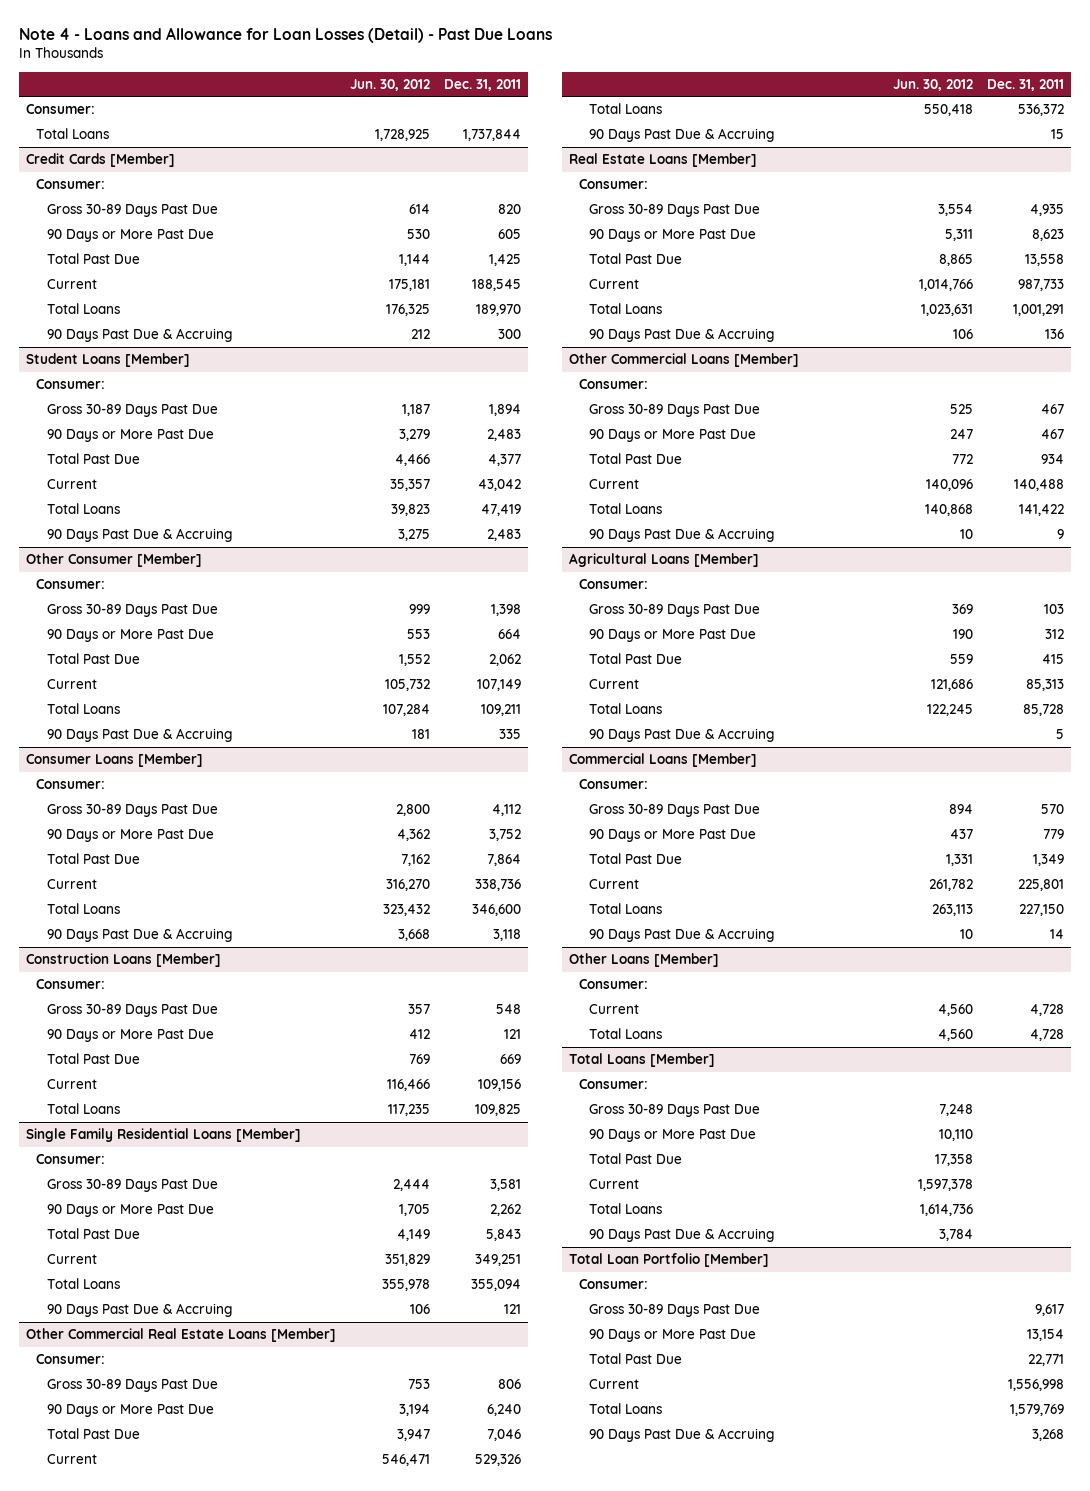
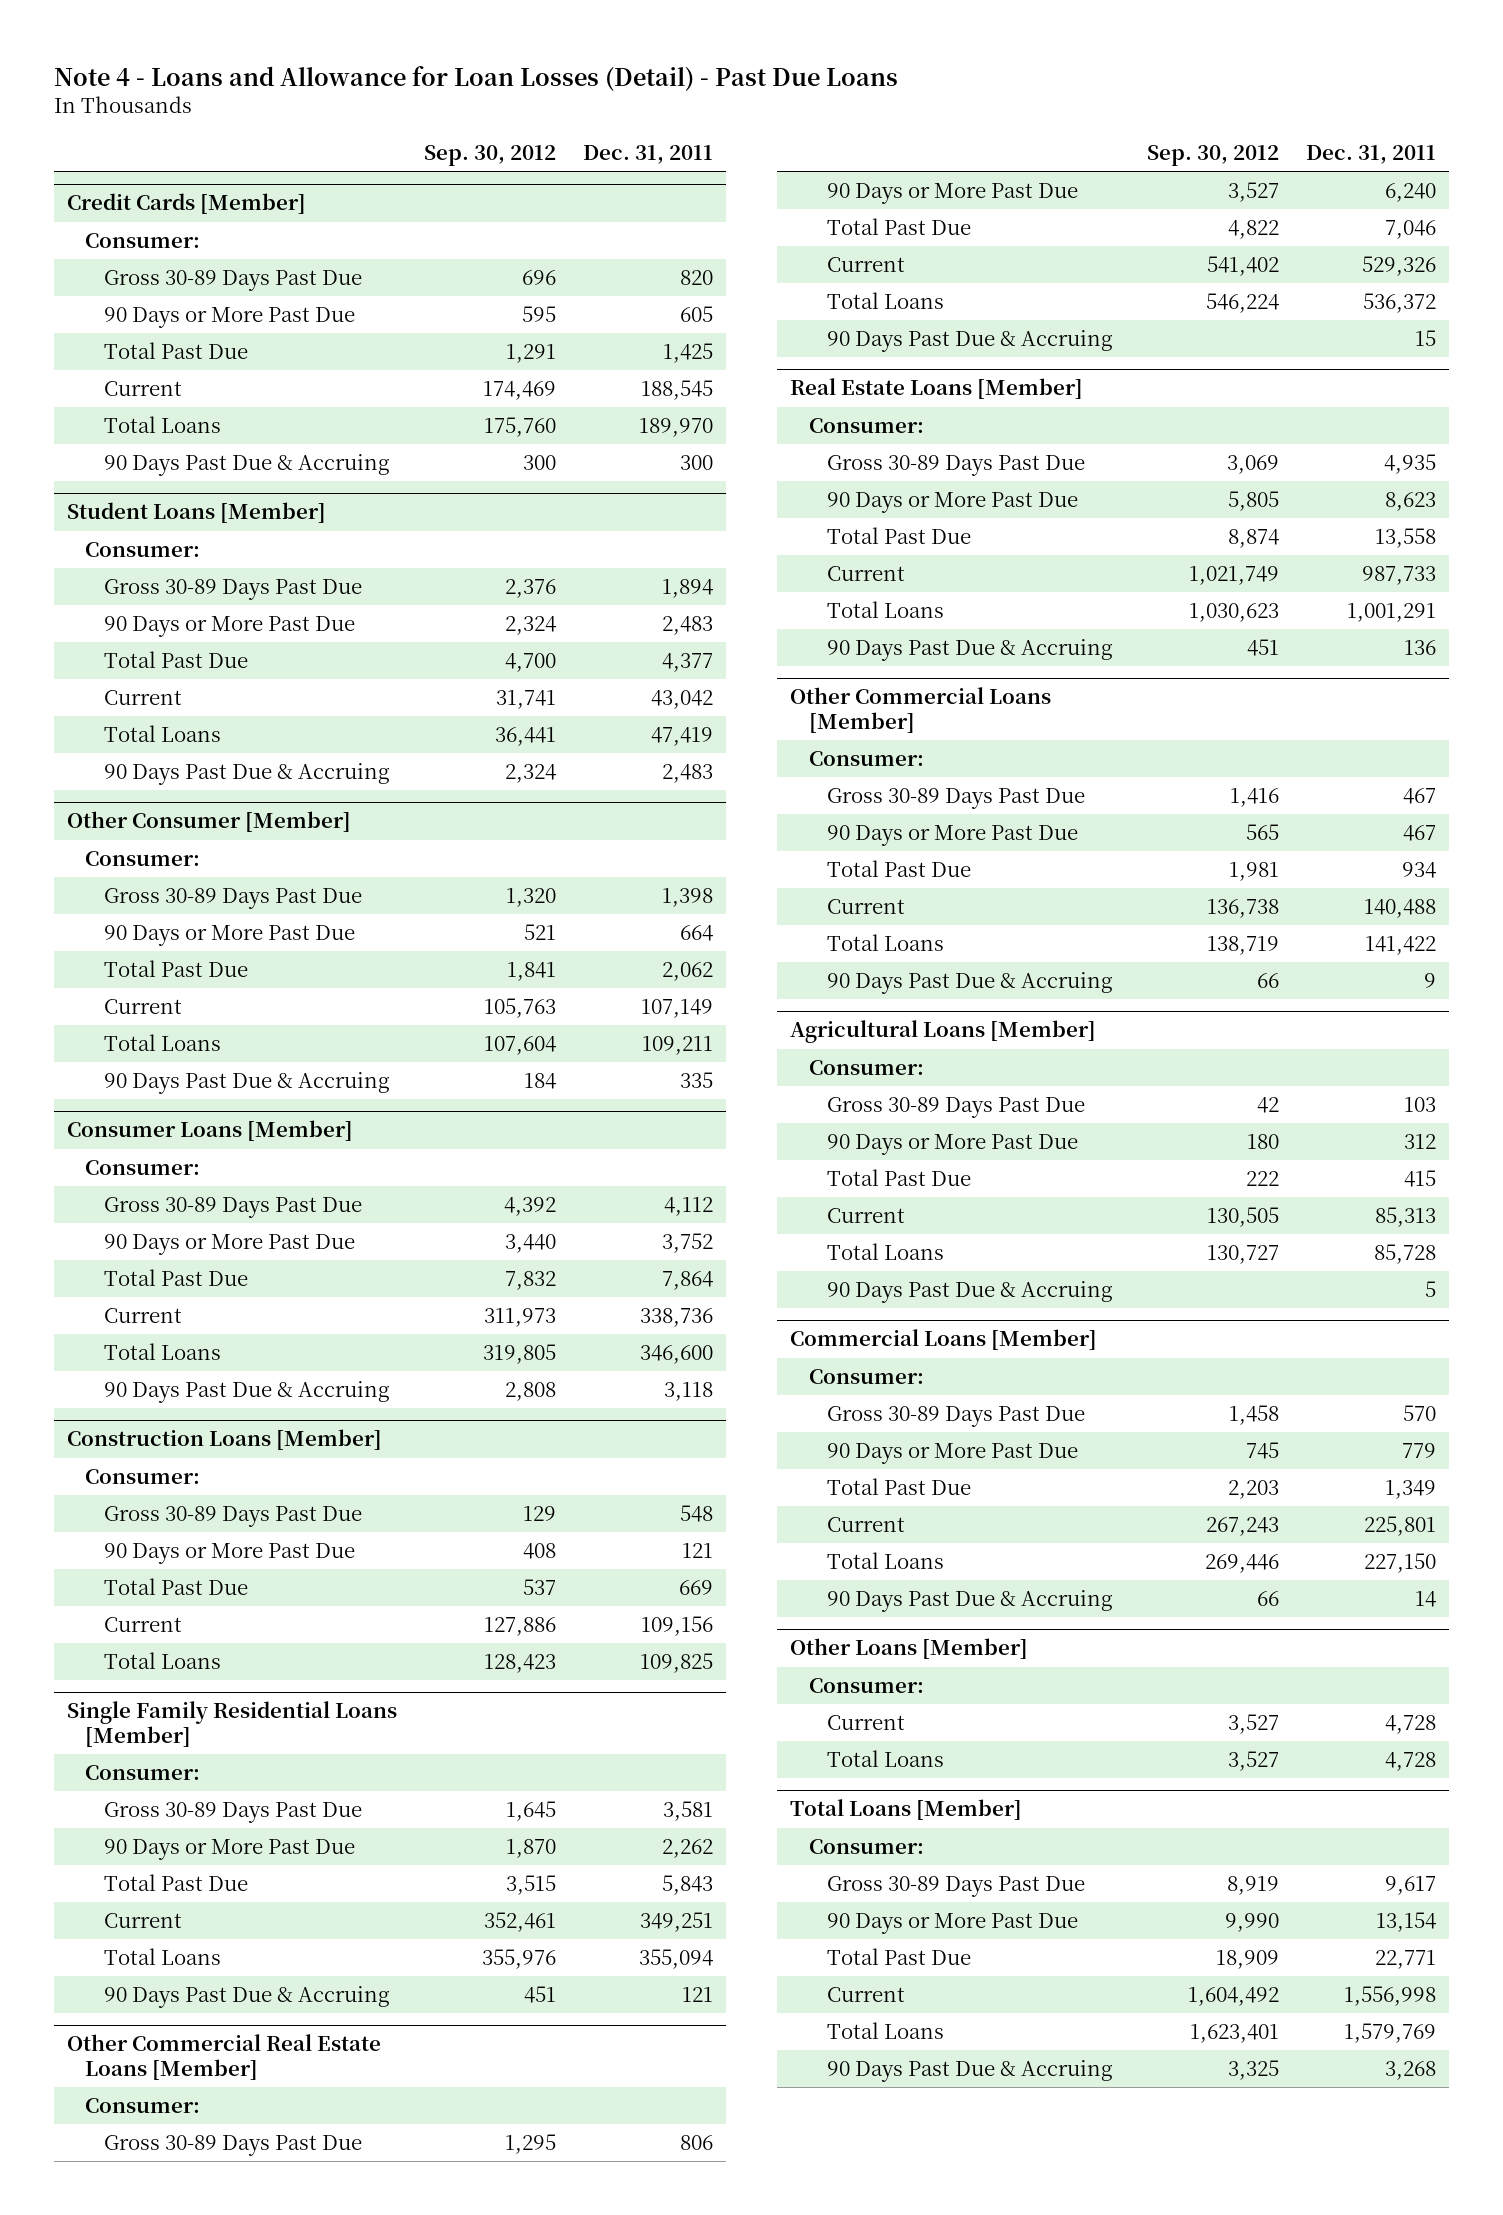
[350,78,431,91] Jun. 30, 2012 -> none
none -> [423,144,556,166] Sep. 30, 2012
[26,104,96,115] Consumer: -> none
[36,128,110,140] Total Loans -> none
[589,1104,761,1118] Gross 30-89 Days Past Due -> none
[589,1129,757,1143] 90 Days or More Past Due -> none
[589,1153,683,1165] Total Past Due -> none
[589,1179,640,1190] Current -> none
[589,1203,663,1215] Total Loans -> none
[589,1228,775,1243] 90 Days Past Due & Accruing -> none
[568,1253,769,1268] Total Loan Portfolio [Member] -> none
[579,1279,649,1290] Consumer: -> none

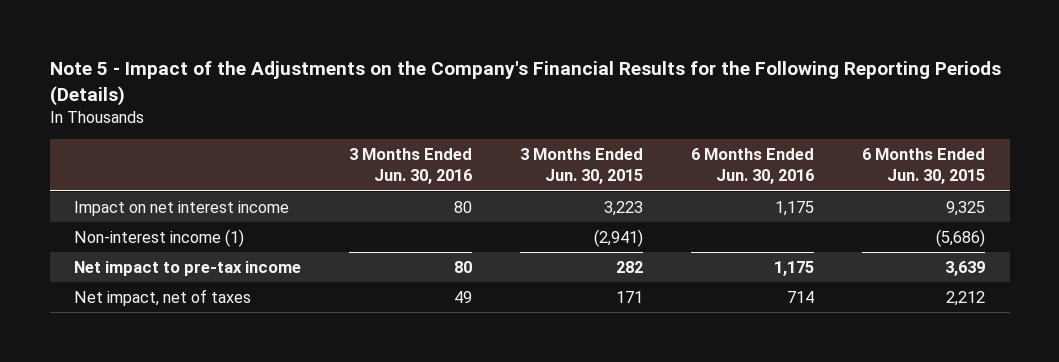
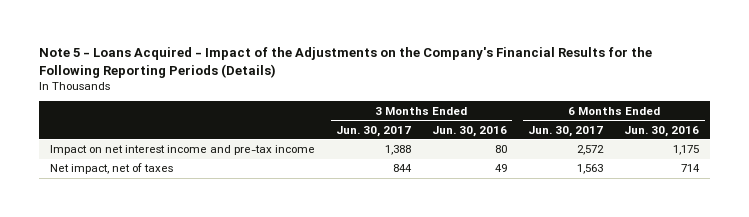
[49,61,1001,106] Note 5 - Impact of the Adjustments on the Company's Financial Results for the Following Reporting Periods (Details) -> [39,46,653,78] Note 5 - Loans Acquired - Impact of the Adjustments on the Company's Financial Results for the Following Reporting Periods (Details)
[520,148,644,185] 3 Months Ended Jun. 30, 2015 -> none
[862,148,986,185] 6 Months Ended Jun. 30, 2015 -> none
none -> [335,125,411,137] Jun. 30, 2017
none -> [528,125,604,137] Jun. 30, 2017
[73,228,244,247] Non-interest income (1) -> none
[73,260,301,276] Net impact to pre-tax income -> none
[73,200,289,216] Impact on net interest income -> [49,145,315,156] Impact on net interest income and pre-tax income

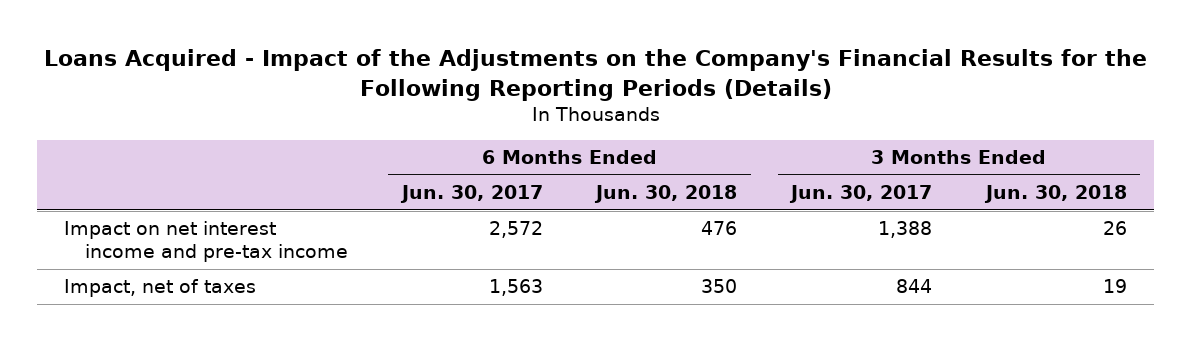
[39,46,653,78] Note 5 - Loans Acquired - Impact of the Adjustments on the Company's Financial Results for the Following Reporting Periods (Details) -> [43,49,1147,101] Loans Acquired - Impact of the Adjustments on the Company's Financial Results for the Following Reporting Periods (Details)
[432,125,508,137] Jun. 30, 2016 -> none
[624,125,700,137] Jun. 30, 2016 -> none
none -> [594,185,738,204] Jun. 30, 2018
none -> [983,185,1127,204] Jun. 30, 2018
[49,163,173,175] Net impact, net of taxes -> [64,279,257,298] Impact, net of taxes

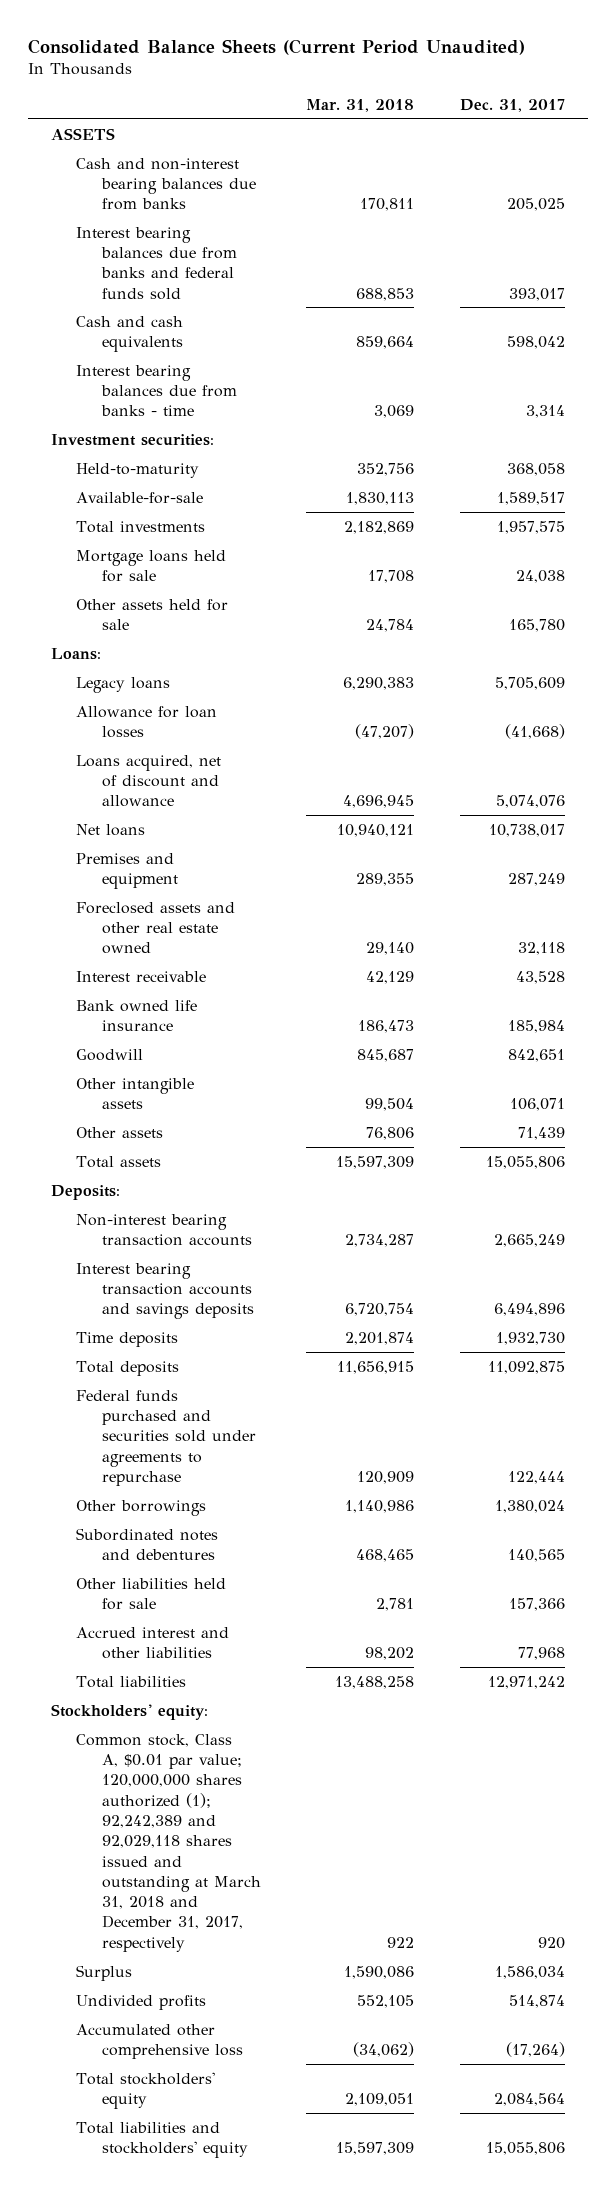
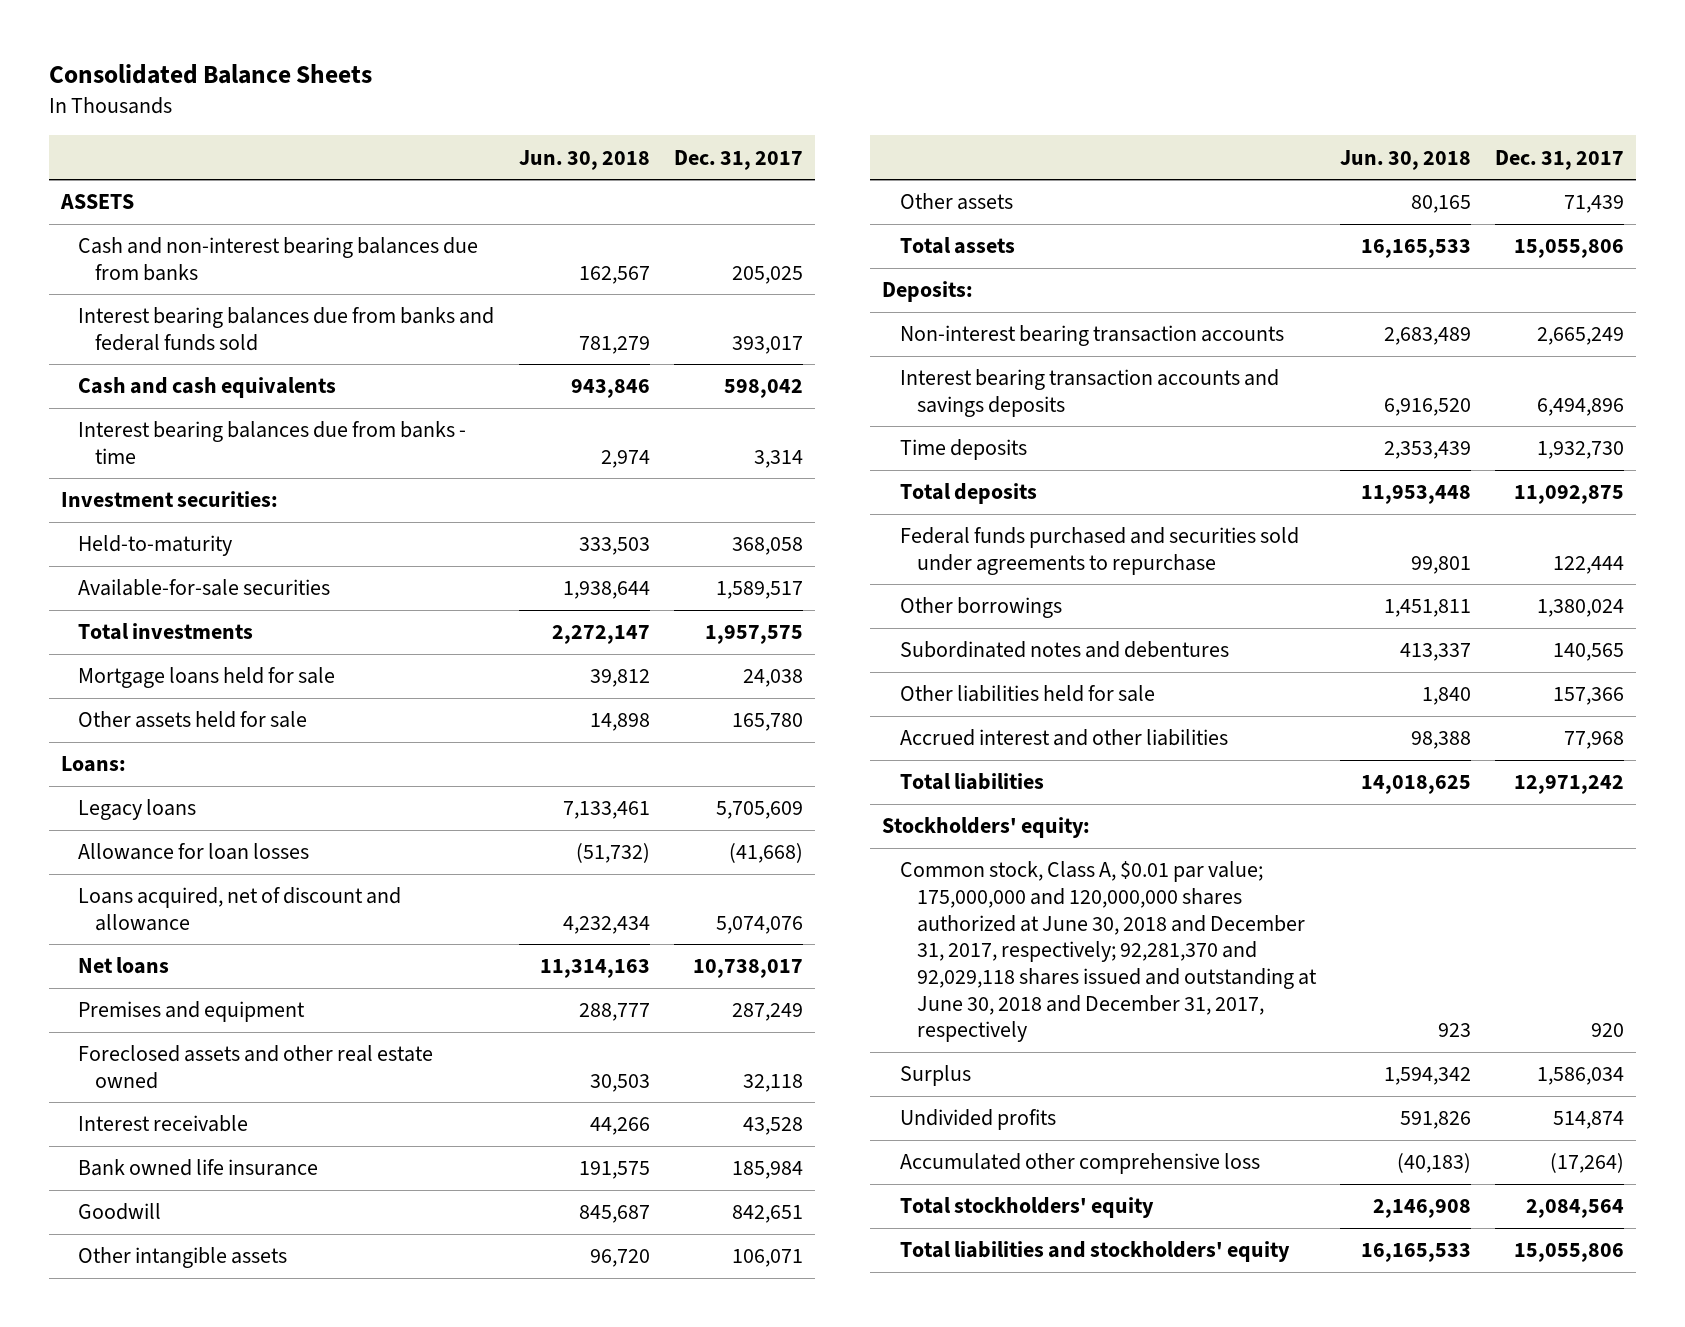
[28,38,526,55] Consolidated Balance Sheets (Current Period Unaudited) -> [48,64,372,85] Consolidated Balance Sheets
[306,99,415,113] Mar. 31, 2018 -> none
none -> [518,149,650,170] Jun. 30, 2018
[76,491,204,504] Available-for-sale -> [78,579,331,597] Available-for-sale securities
[76,1733,261,1952] Common stock, Class A, $0.01 par value; 120,000,000 shares authorized (1); 92,242,389 and 92,029,118 shares issued and outstanding at March 31, 2018 and December 31, 2017, respectively -> [899,861,1318,1043] Common stock, Class A, $0.01 par value; 175,000,000 and 120,000,000 shares authorized at June 30, 2018 and December 31, 2017, respectively; 92,281,370 and 92,029,118 shares issued and outstanding at June 30, 2018 and December 31, 2017, respectively

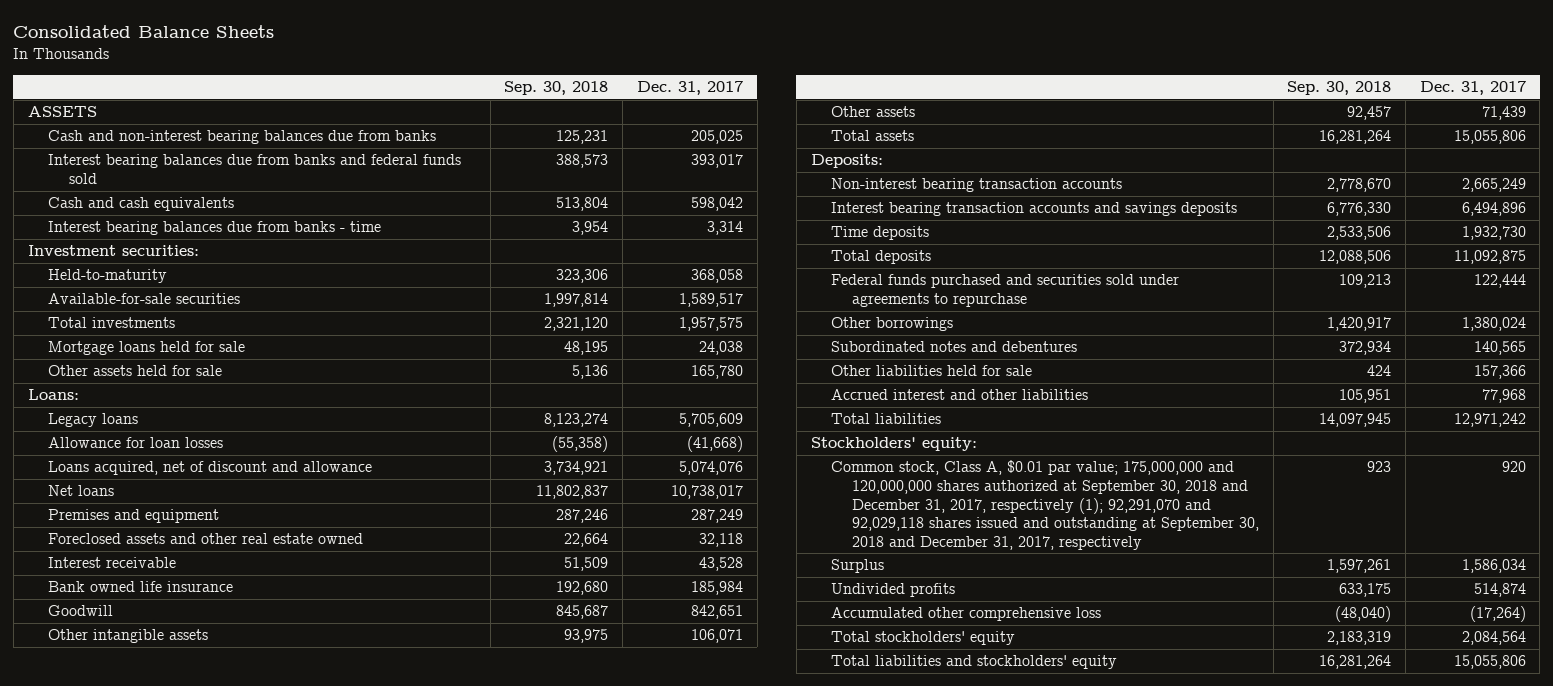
[518,149,650,170] Jun. 30, 2018 -> none
none -> [504,81,609,96] Sep. 30, 2018
[899,861,1318,1043] Common stock, Class A, $0.01 par value; 175,000,000 and 120,000,000 shares authorized at June 30, 2018 and December 31, 2017, respectively; 92,281,370 and 92,029,118 shares issued and outstanding at June 30, 2018 and December 31, 2017, respectively -> [831,460,1260,550] Common stock, Class A, $0.01 par value; 175,000,000 and 120,000,000 shares authorized at September 30, 2018 and December 31, 2017, respectively (1); 92,291,070 and 92,029,118 shares issued and outstanding at September 30, 2018 and December 31, 2017, respectively

